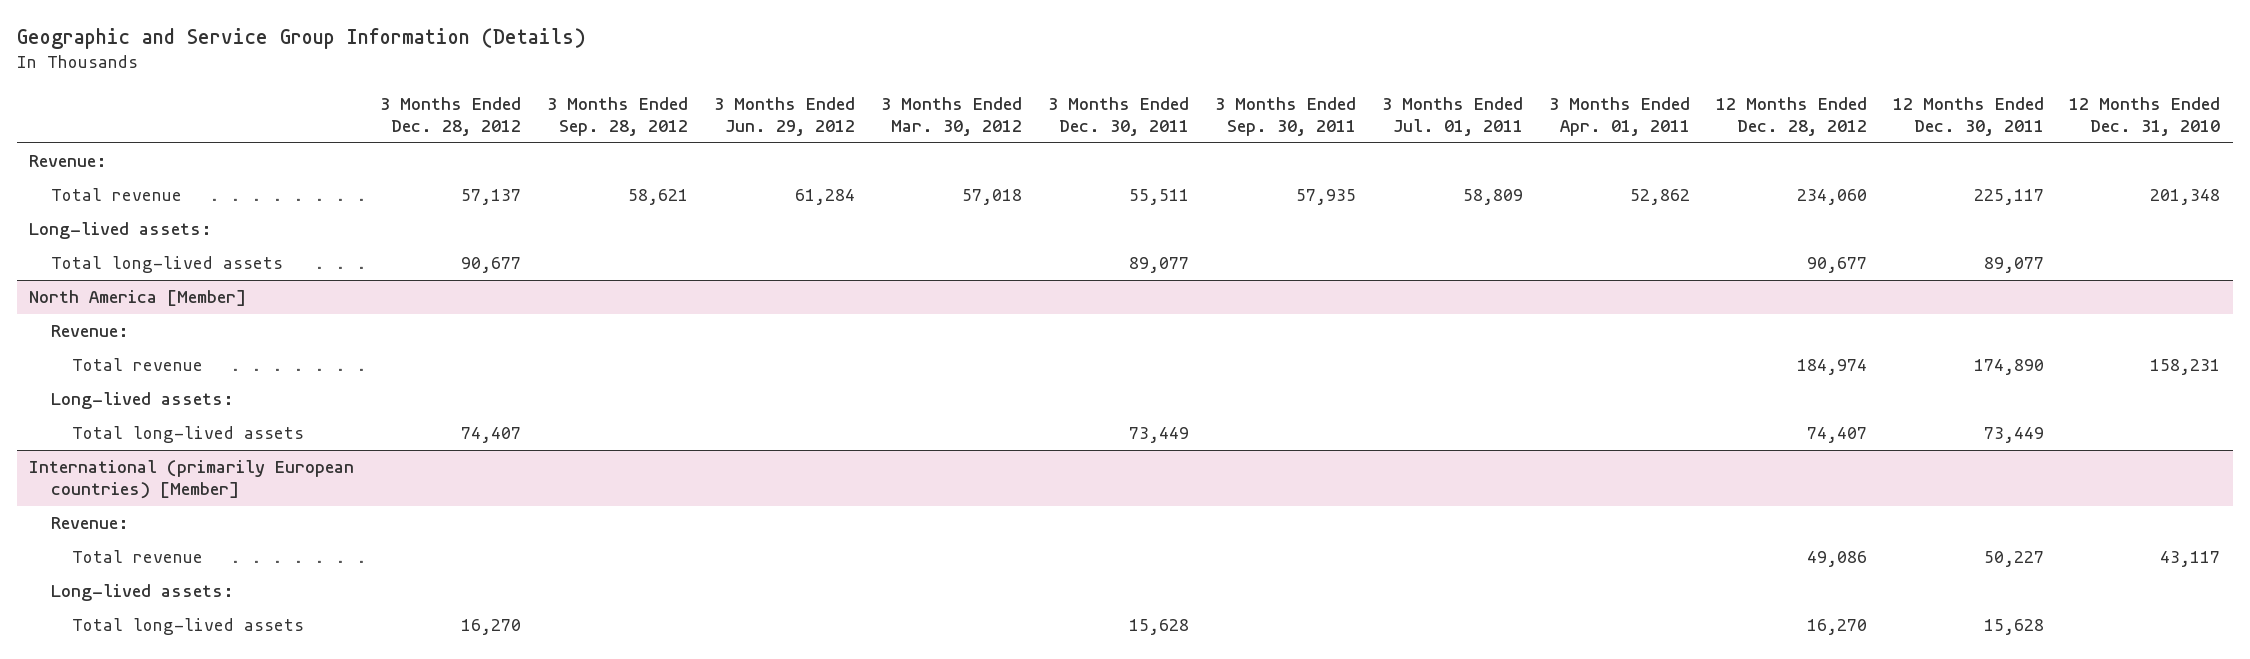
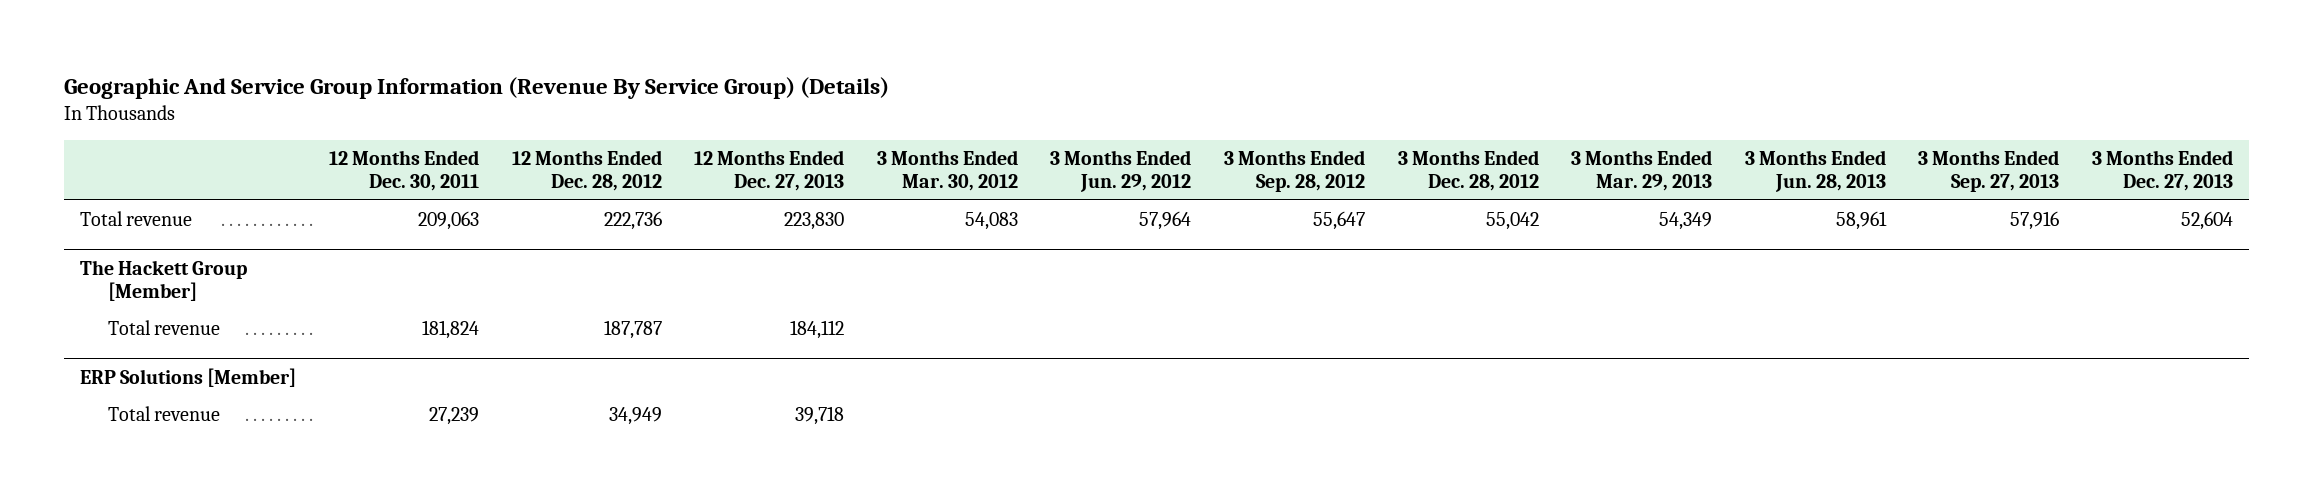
[16,28,586,50] Geographic and Service Group Information (Details) -> [63,77,889,100] Geographic And Service Group Information (Revenue By Service Group) (Details)
[1048,96,1190,136] 3 Months Ended Dec. 30, 2011 -> none
[1214,96,1356,136] 3 Months Ended Sep. 30, 2011 -> none
[1381,96,1523,136] 3 Months Ended Jul. 01, 2011 -> none
[1548,96,1690,136] 3 Months Ended Apr. 01, 2011 -> none
[2069,96,2221,136] 12 Months Ended Dec. 31, 2010 -> none
none -> [694,149,845,191] 12 Months Ended Dec. 27, 2013
none -> [1571,149,1713,191] 3 Months Ended Mar. 29, 2013
none -> [1744,149,1886,192] 3 Months Ended Jun. 28, 2013
none -> [1918,149,2060,192] 3 Months Ended Sep. 27, 2013
none -> [2092,149,2234,191] 3 Months Ended Dec. 27, 2013
[29,155,108,168] Revenue: -> none
[29,222,213,240] Long-lived assets: -> none
[50,256,283,274] Total long-lived assets -> none
[29,290,247,307] North America [Member] -> none
[50,325,129,338] Revenue: -> none
[50,392,234,410] Long-lived assets: -> none
[71,426,304,444] Total long-lived assets -> none
[29,460,355,500] International (primarily European countries) [Member] -> none
[50,517,129,530] Revenue: -> none
[50,584,234,602] Long-lived assets: -> none
[71,618,304,636] Total long-lived assets -> none
[461,189,522,206] 57,137 -> [1485,212,1539,231] 55,042
[628,189,689,206] 58,621 -> [1312,211,1365,231] 55,647
[795,189,856,206] 61,284 -> [1139,211,1192,231] 57,964
[962,189,1023,206] 57,018 -> [964,212,1018,231] 54,083
[1796,189,1867,206] 234,060 -> [603,211,662,231] 222,736
[1973,189,2044,206] 225,117 -> [417,211,479,231] 209,063
none -> [80,259,248,301] The Hackett Group [Member]
[1796,359,1867,376] 184,974 -> [603,320,662,340] 187,787
[1973,359,2044,376] 174,890 -> [421,320,479,340] 181,824
none -> [80,367,297,387] ERP Solutions [Member]
[1806,551,1867,568] 49,086 -> [608,407,662,426] 34,949
[1983,551,2044,568] 50,227 -> [428,407,479,426] 27,239

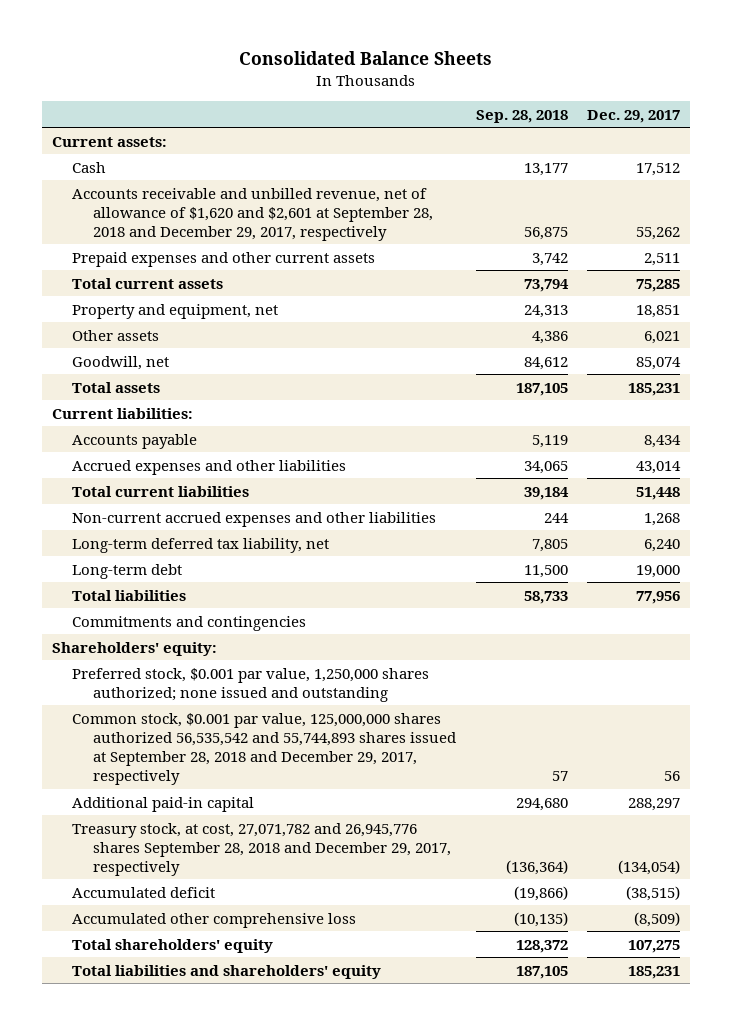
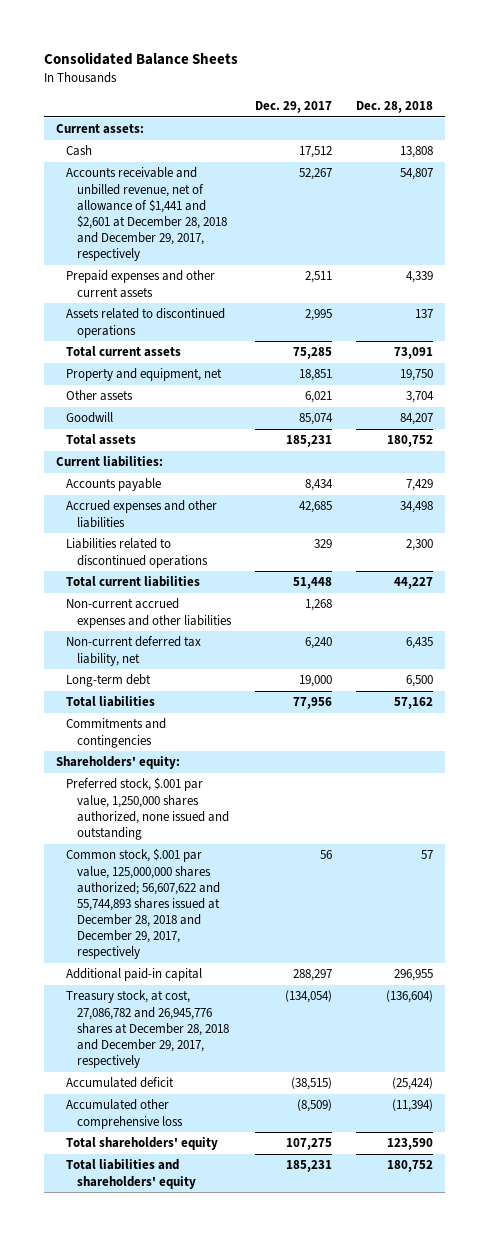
[475,109,568,123] Sep. 28, 2018 -> none
none -> [356,101,434,114] Dec. 28, 2018
[72,187,433,241] Accounts receivable and unbilled revenue, net of allowance of $1,620 and $2,601 at September 28, 2018 and December 29, 2017, respectively -> [66,167,227,262] Accounts receivable and unbilled revenue, net of allowance of $1,441 and $2,601 at December 28, 2018 and December 29, 2017, respectively
[636,226,681,240] 55,262 -> [299,168,333,181] 52,267
none -> [66,308,226,338] Assets related to discontinued operations
[72,355,170,370] Goodwill, net -> [66,412,114,424] Goodwill
[636,460,682,474] 43,014 -> [299,501,333,514] 42,685
none -> [66,538,208,568] Liabilities related to discontinued operations
[72,537,330,553] Long-term deferred tax liability, net -> [66,636,202,666] Non-current deferred tax liability, net
[72,667,430,702] Preferred stock, $0.001 par value, 1,250,000 shares authorized; none issued and outstanding -> [66,777,229,840] Preferred stock, $.001 par value, 1,250,000 shares authorized, none issued and outstanding
[72,712,456,786] Common stock, $0.001 par value, 125,000,000 shares authorized 56,535,542 and 55,744,893 shares issued at September 28, 2018 and December 29, 2017, respectively -> [66,848,220,960] Common stock, $.001 par value, 125,000,000 shares authorized; 56,607,622 and 55,744,893 shares issued at December 28, 2018 and December 29, 2017, respectively
[72,822,451,876] Treasury stock, at cost, 27,071,782 and 26,945,776 shares September 28, 2018 and December 29, 2017, respectively -> [66,990,229,1068] Treasury stock, at cost, 27,086,782 and 26,945,776 shares at December 28, 2018 and December 29, 2017, respectively

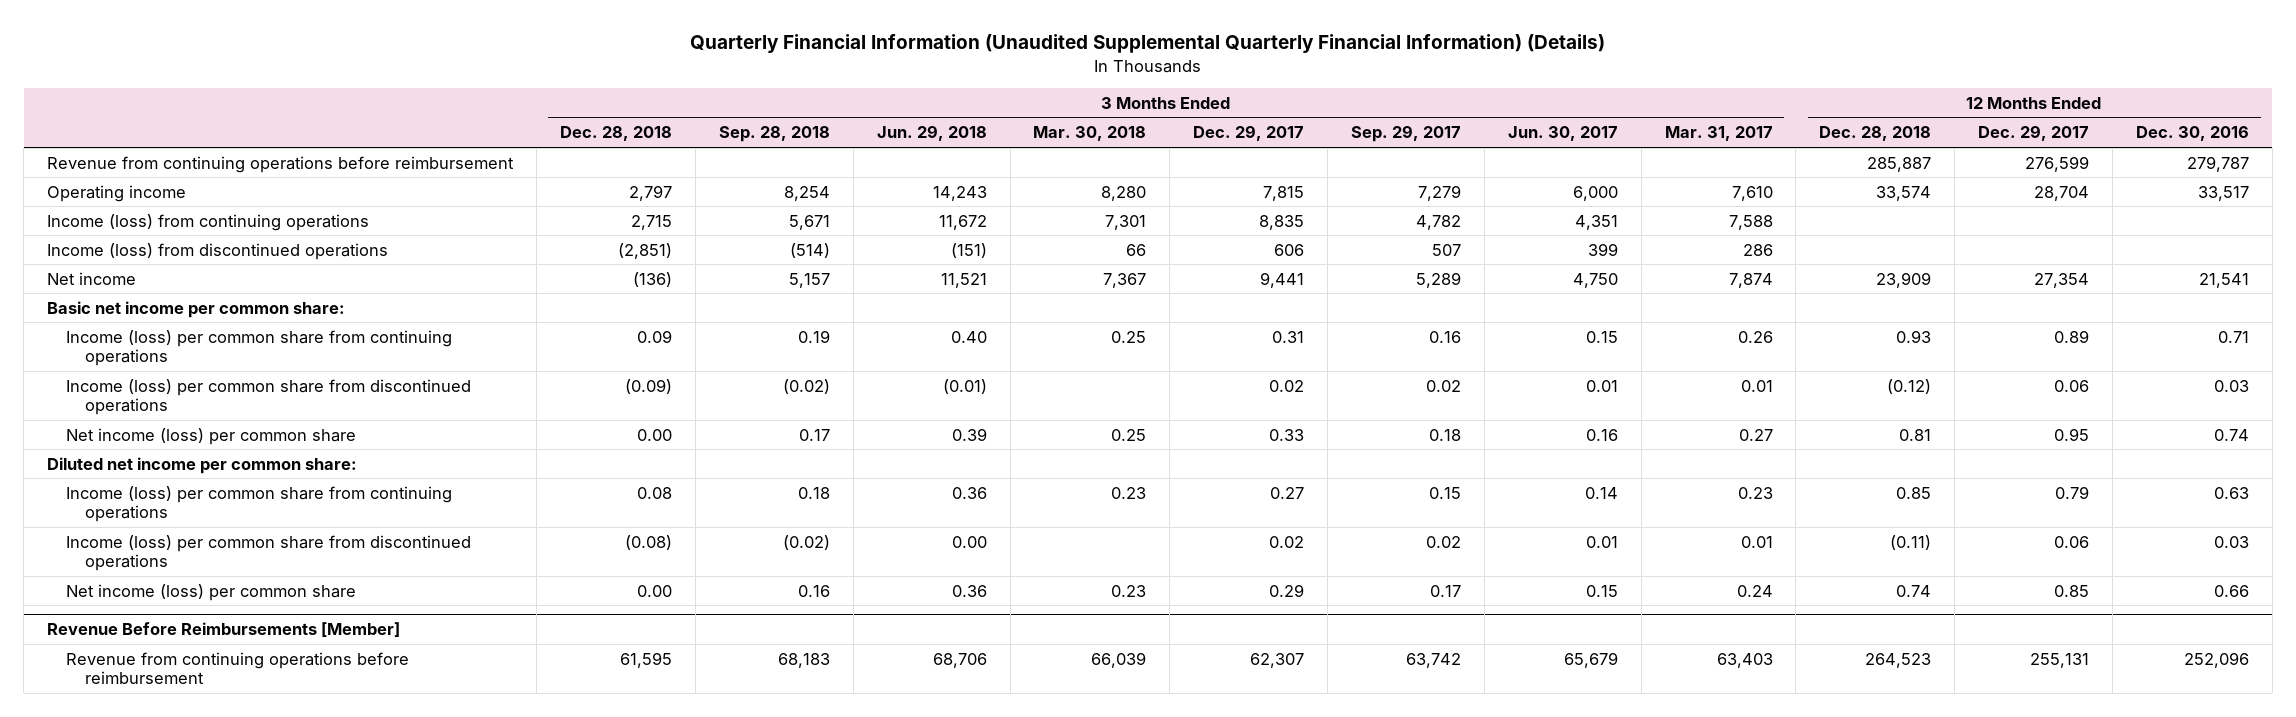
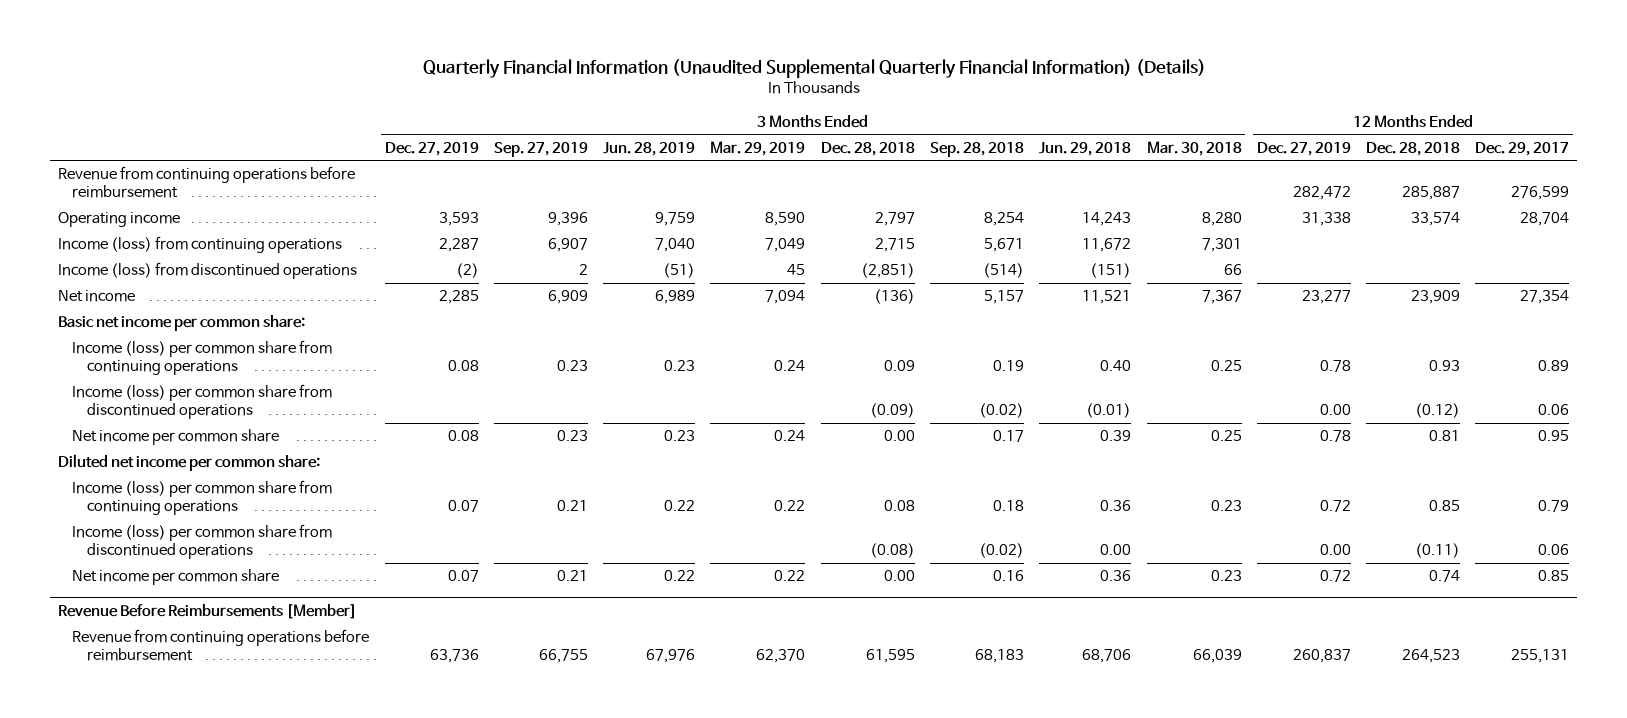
[1193,125,1305,142] Dec. 29, 2017 -> none
[1350,125,1461,143] Sep. 29, 2017 -> none
[1507,126,1618,142] Jun. 30, 2017 -> none
[1664,126,1773,142] Mar. 31, 2017 -> none
[2135,126,2249,142] Dec. 30, 2016 -> none
none -> [384,141,479,156] Dec. 27, 2019
none -> [493,141,588,157] Sep. 27, 2019
none -> [603,141,696,156] Jun. 28, 2019
none -> [710,140,806,156] Mar. 29, 2019
none -> [1256,141,1351,156] Dec. 27, 2019
[66,427,357,445] Net income (loss) per common share -> [72,429,280,446] Net income per common share
[66,583,357,601] Net income (loss) per common share -> [72,569,280,586] Net income per common share

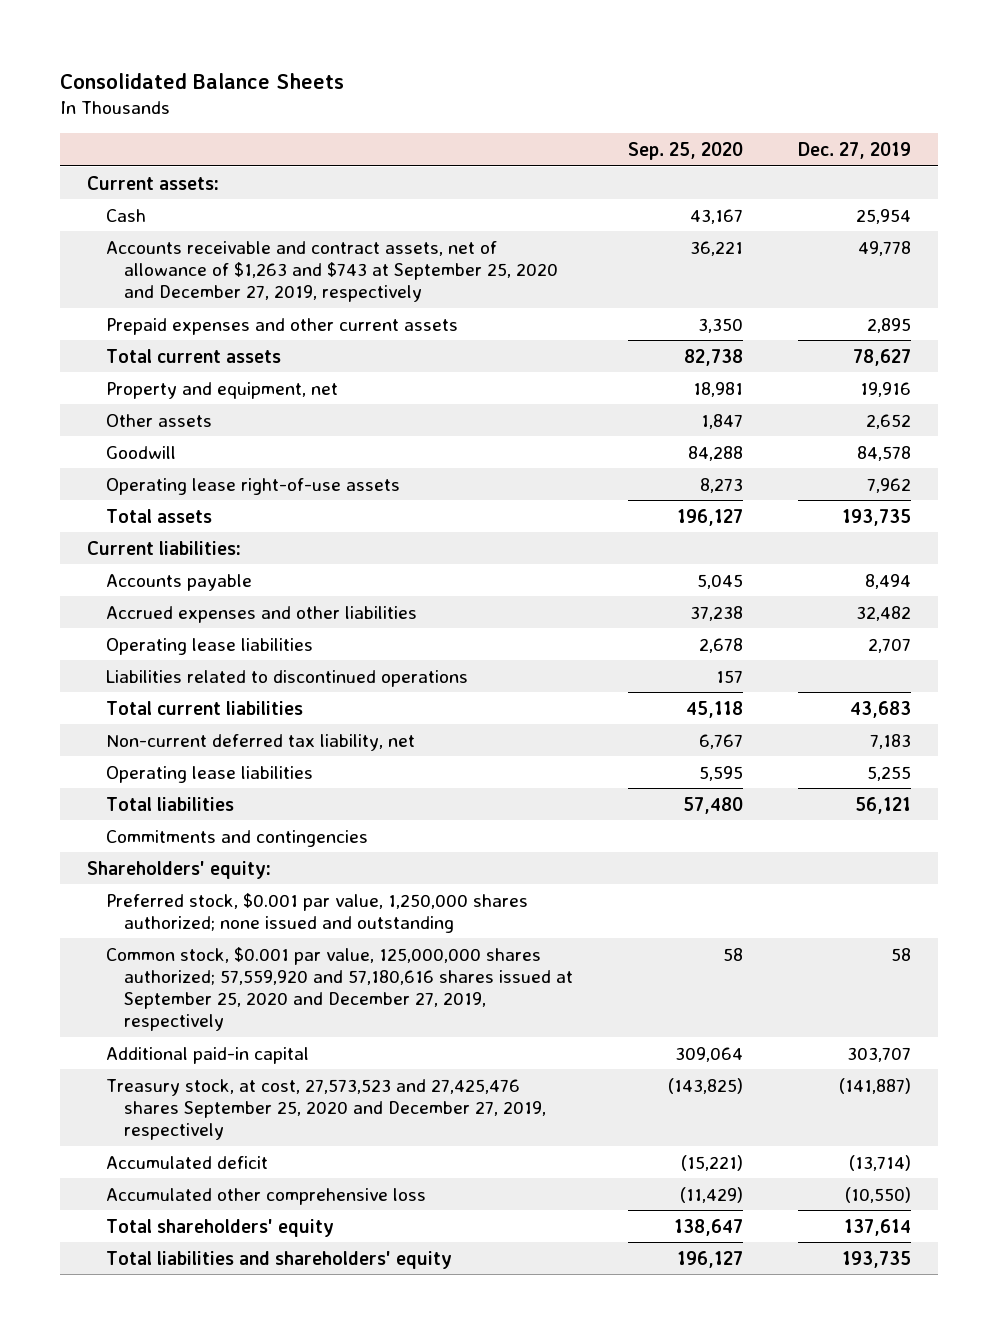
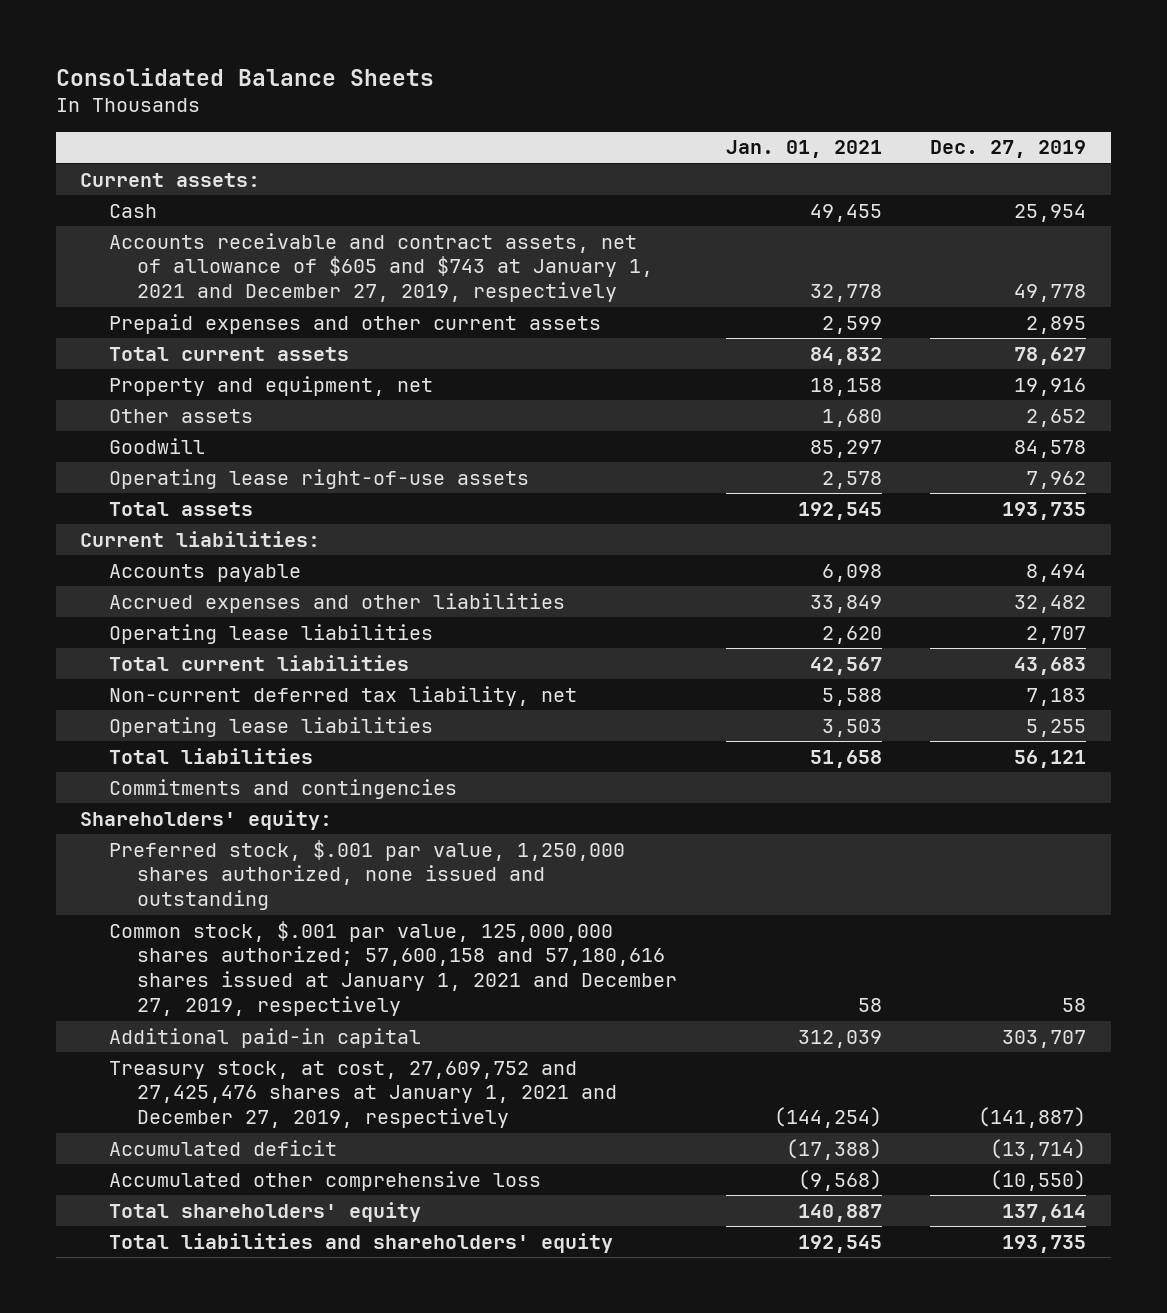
[627,141,743,160] Sep. 25, 2020 -> none
none -> [725,140,882,159] Jan. 01, 2021
[105,240,559,302] Accounts receivable and contract assets, net of allowance of $1,263 and $743 at September 25, 2020 and December 27, 2019, respectively -> [108,232,654,303] Accounts receivable and contract assets, net of allowance of $605 and $743 at January 1, 2021 and December 27, 2019, respectively
[105,669,468,687] Liabilities related to discontinued operations -> none
[105,892,528,933] Preferred stock, $0.001 par value, 1,250,000 shares authorized; none issued and outstanding -> [108,839,625,911] Preferred stock, $.001 par value, 1,250,000 shares authorized, none issued and outstanding
[105,946,574,1032] Common stock, $0.001 par value, 125,000,000 shares authorized; 57,559,920 and 57,180,616 shares issued at September 25, 2020 and December 27, 2019, respectively -> [108,920,678,1017] Common stock, $.001 par value, 125,000,000 shares authorized; 57,600,158 and 57,180,616 shares issued at January 1, 2021 and December 27, 2019, respectively
[105,1078,547,1140] Treasury stock, at cost, 27,573,523 and 27,425,476 shares September 25, 2020 and December 27, 2019, respectively -> [108,1060,618,1129] Treasury stock, at cost, 27,609,752 and 27,425,476 shares at January 1, 2021 and December 27, 2019, respectively

